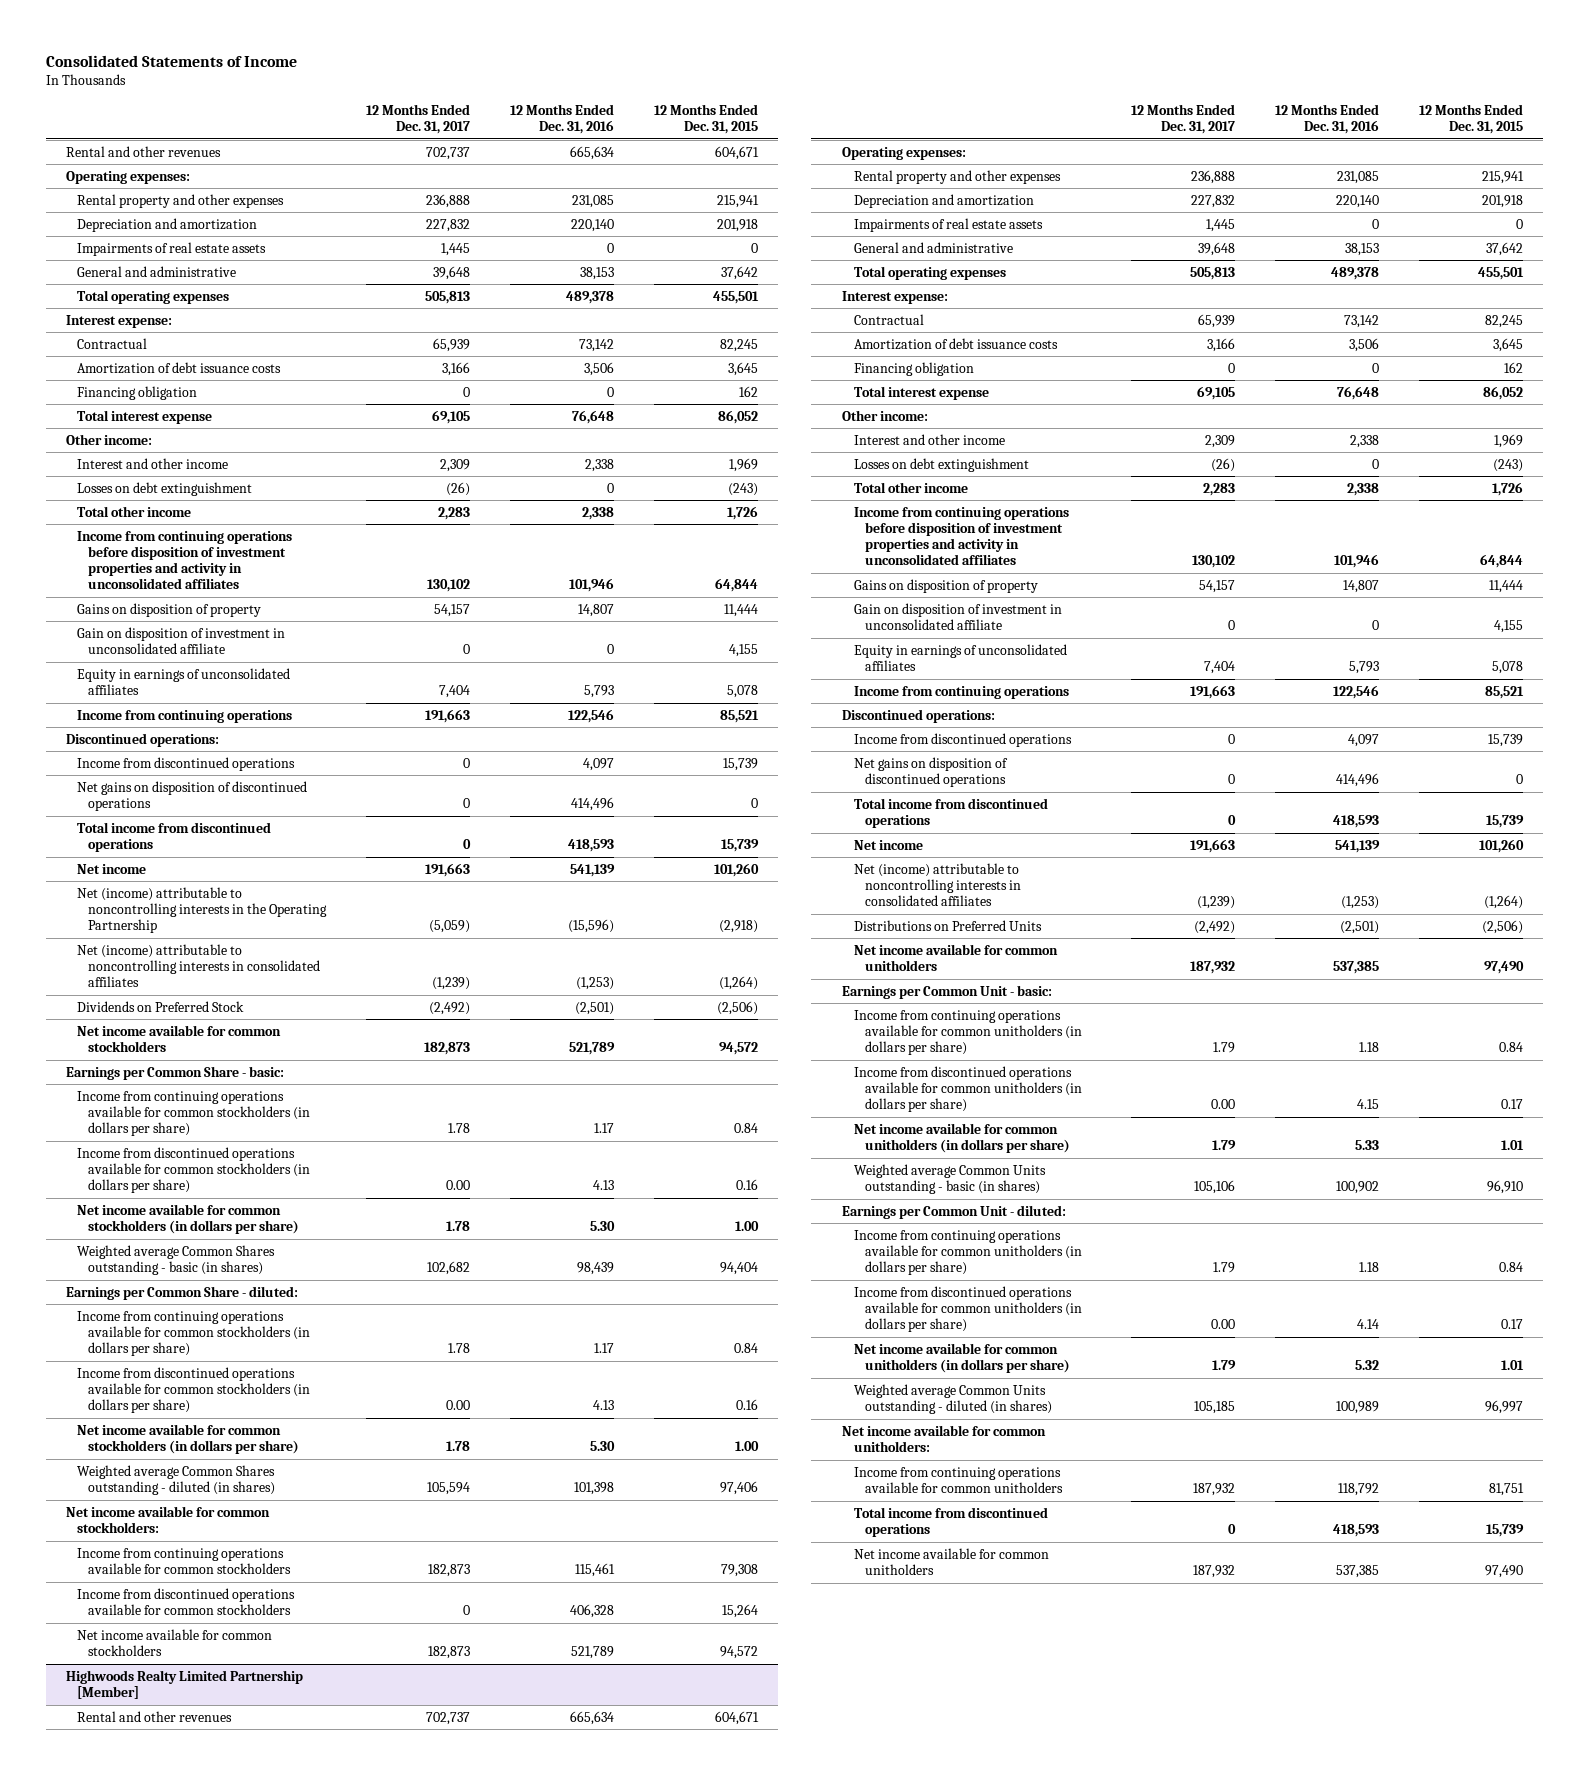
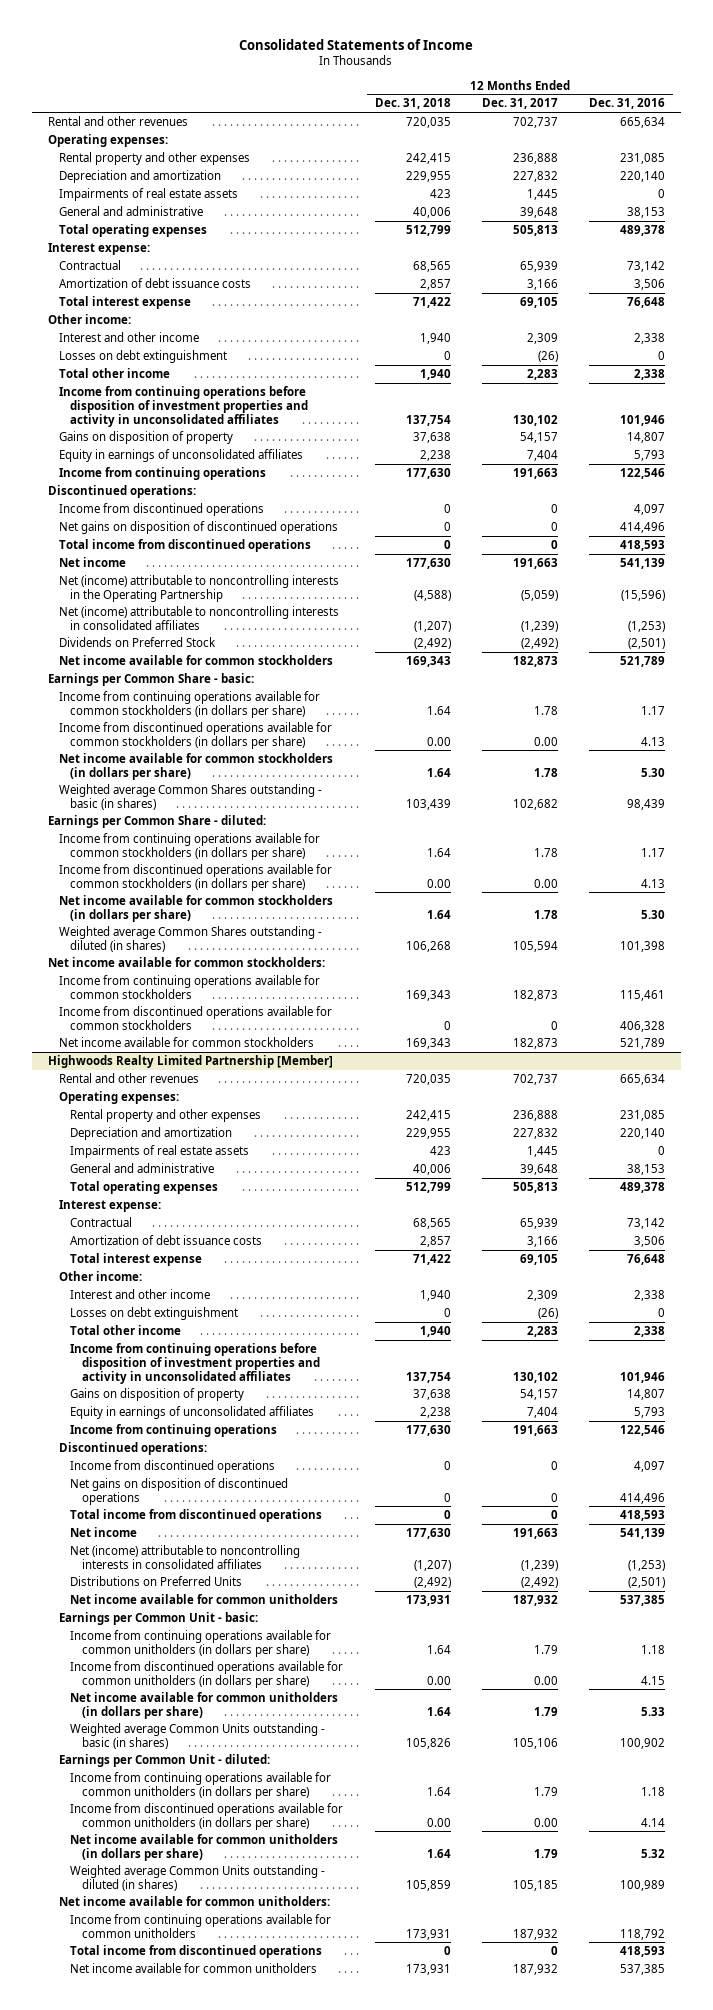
[653,103,758,135] 12 Months Ended Dec. 31, 2015 -> none
none -> [374,98,451,110] Dec. 31, 2018
[77,385,198,400] Financing obligation -> none
[77,626,286,654] Gain on disposition of investment in unconsolidated affiliate -> none
[853,361,974,376] Financing obligation -> none
[853,602,1062,630] Gain on disposition of investment in unconsolidated affiliate -> none

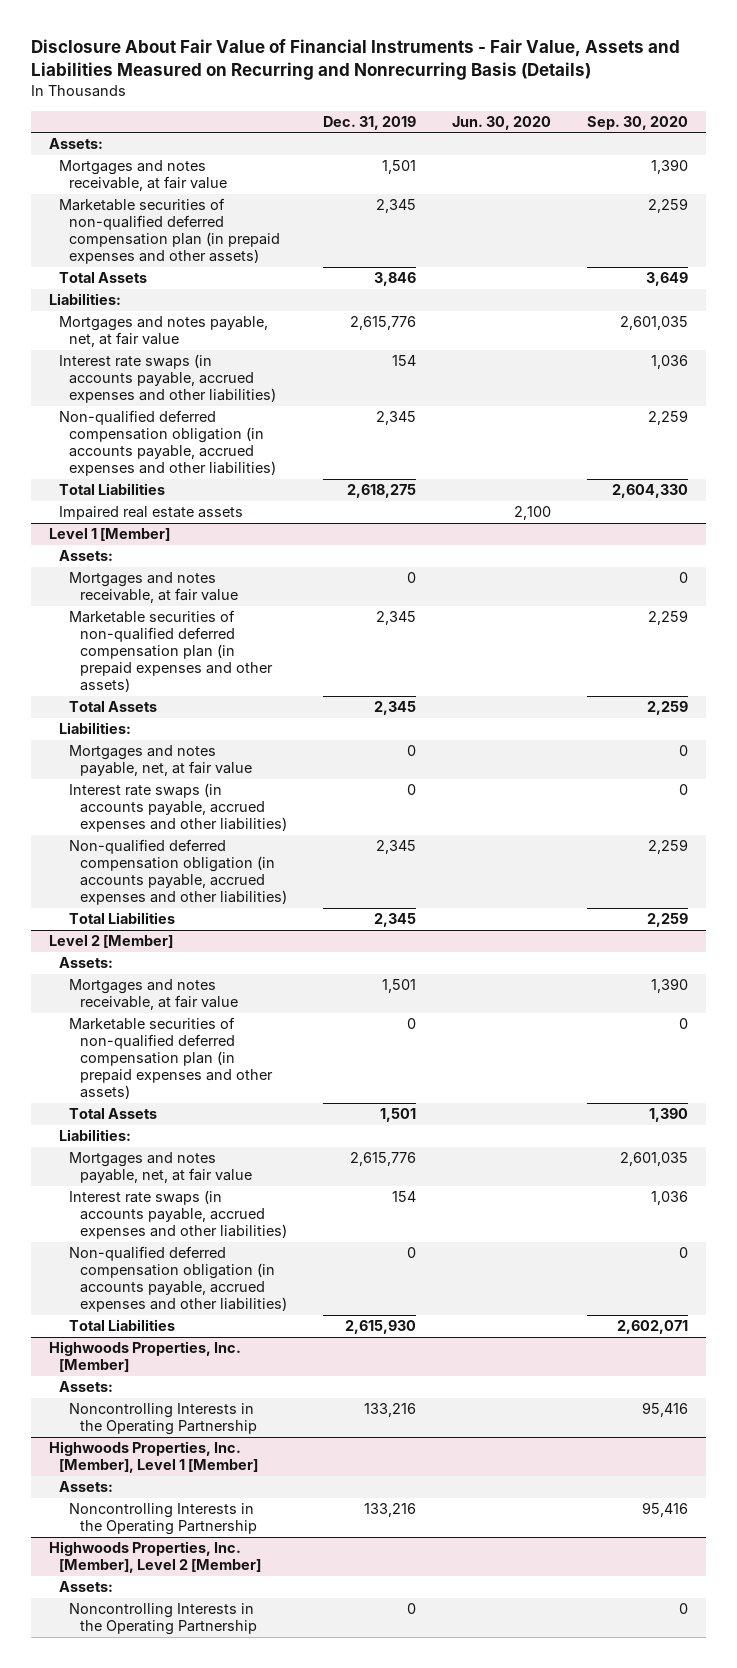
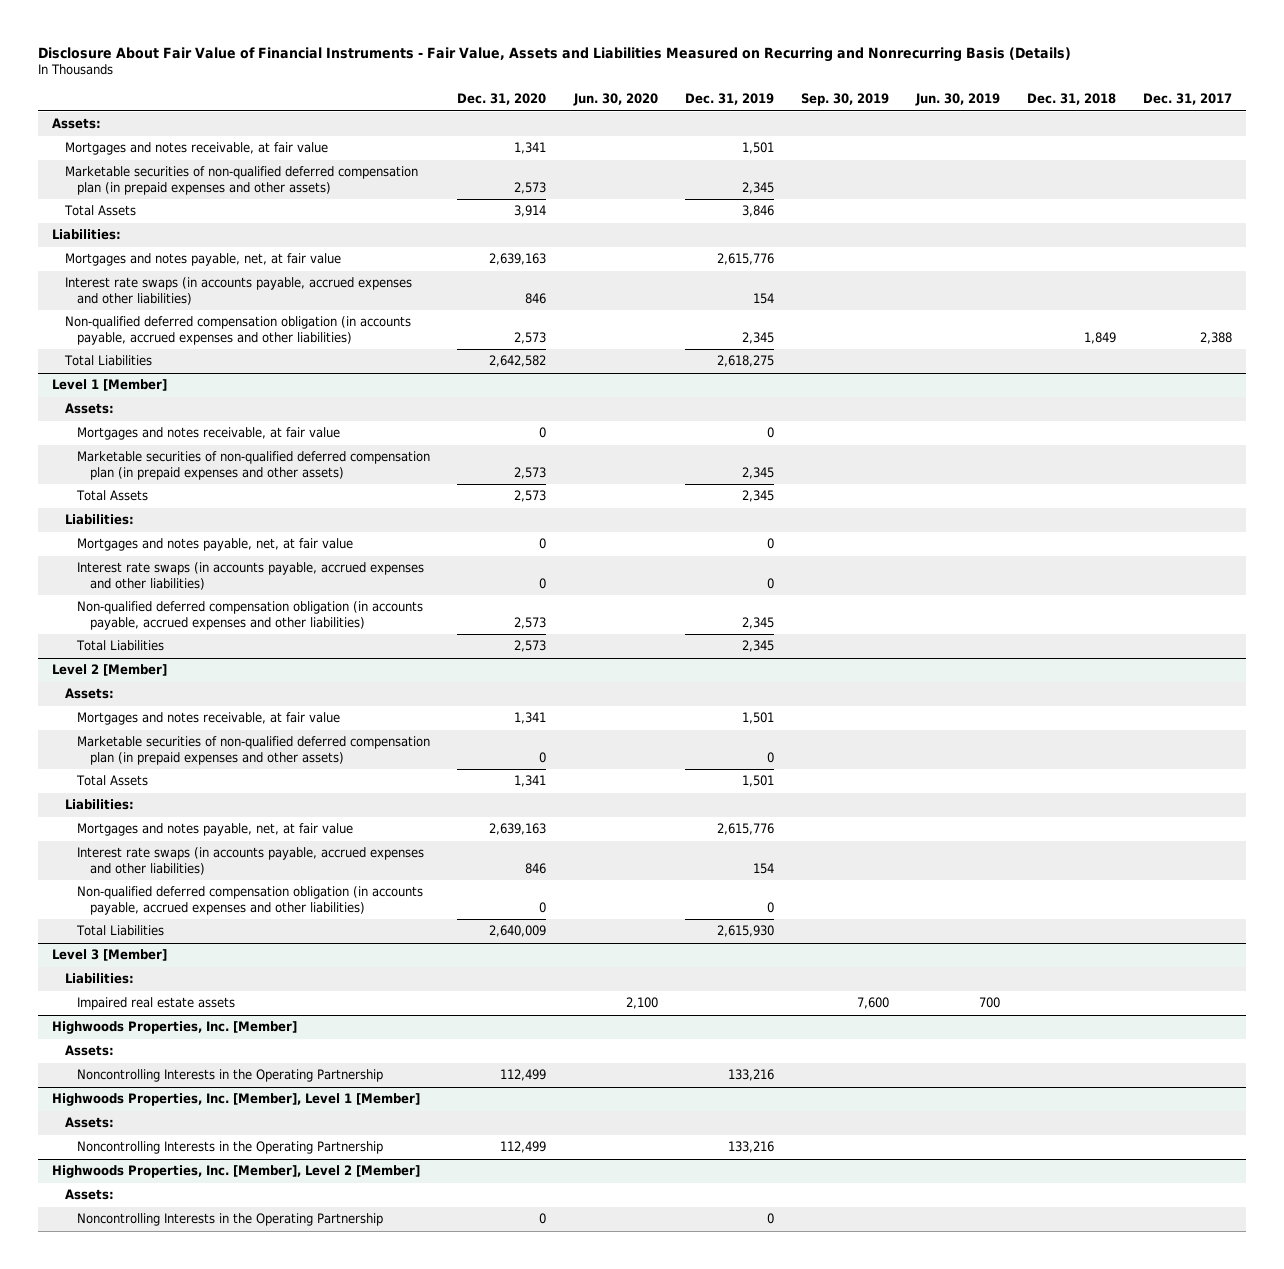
[587,115,689,130] Sep. 30, 2020 -> none
none -> [457,93,547,106] Dec. 31, 2020
none -> [800,93,889,107] Sep. 30, 2019
none -> [914,93,1000,107] Jun. 30, 2019
none -> [1027,93,1117,106] Dec. 31, 2018
none -> [1143,93,1233,106] Dec. 31, 2017
[59,506,244,521] Impaired real estate assets -> none
none -> [51,949,167,962] Level 3 [Member]
none -> [64,973,134,985] Liabilities:
none -> [77,997,236,1011] Impaired real estate assets

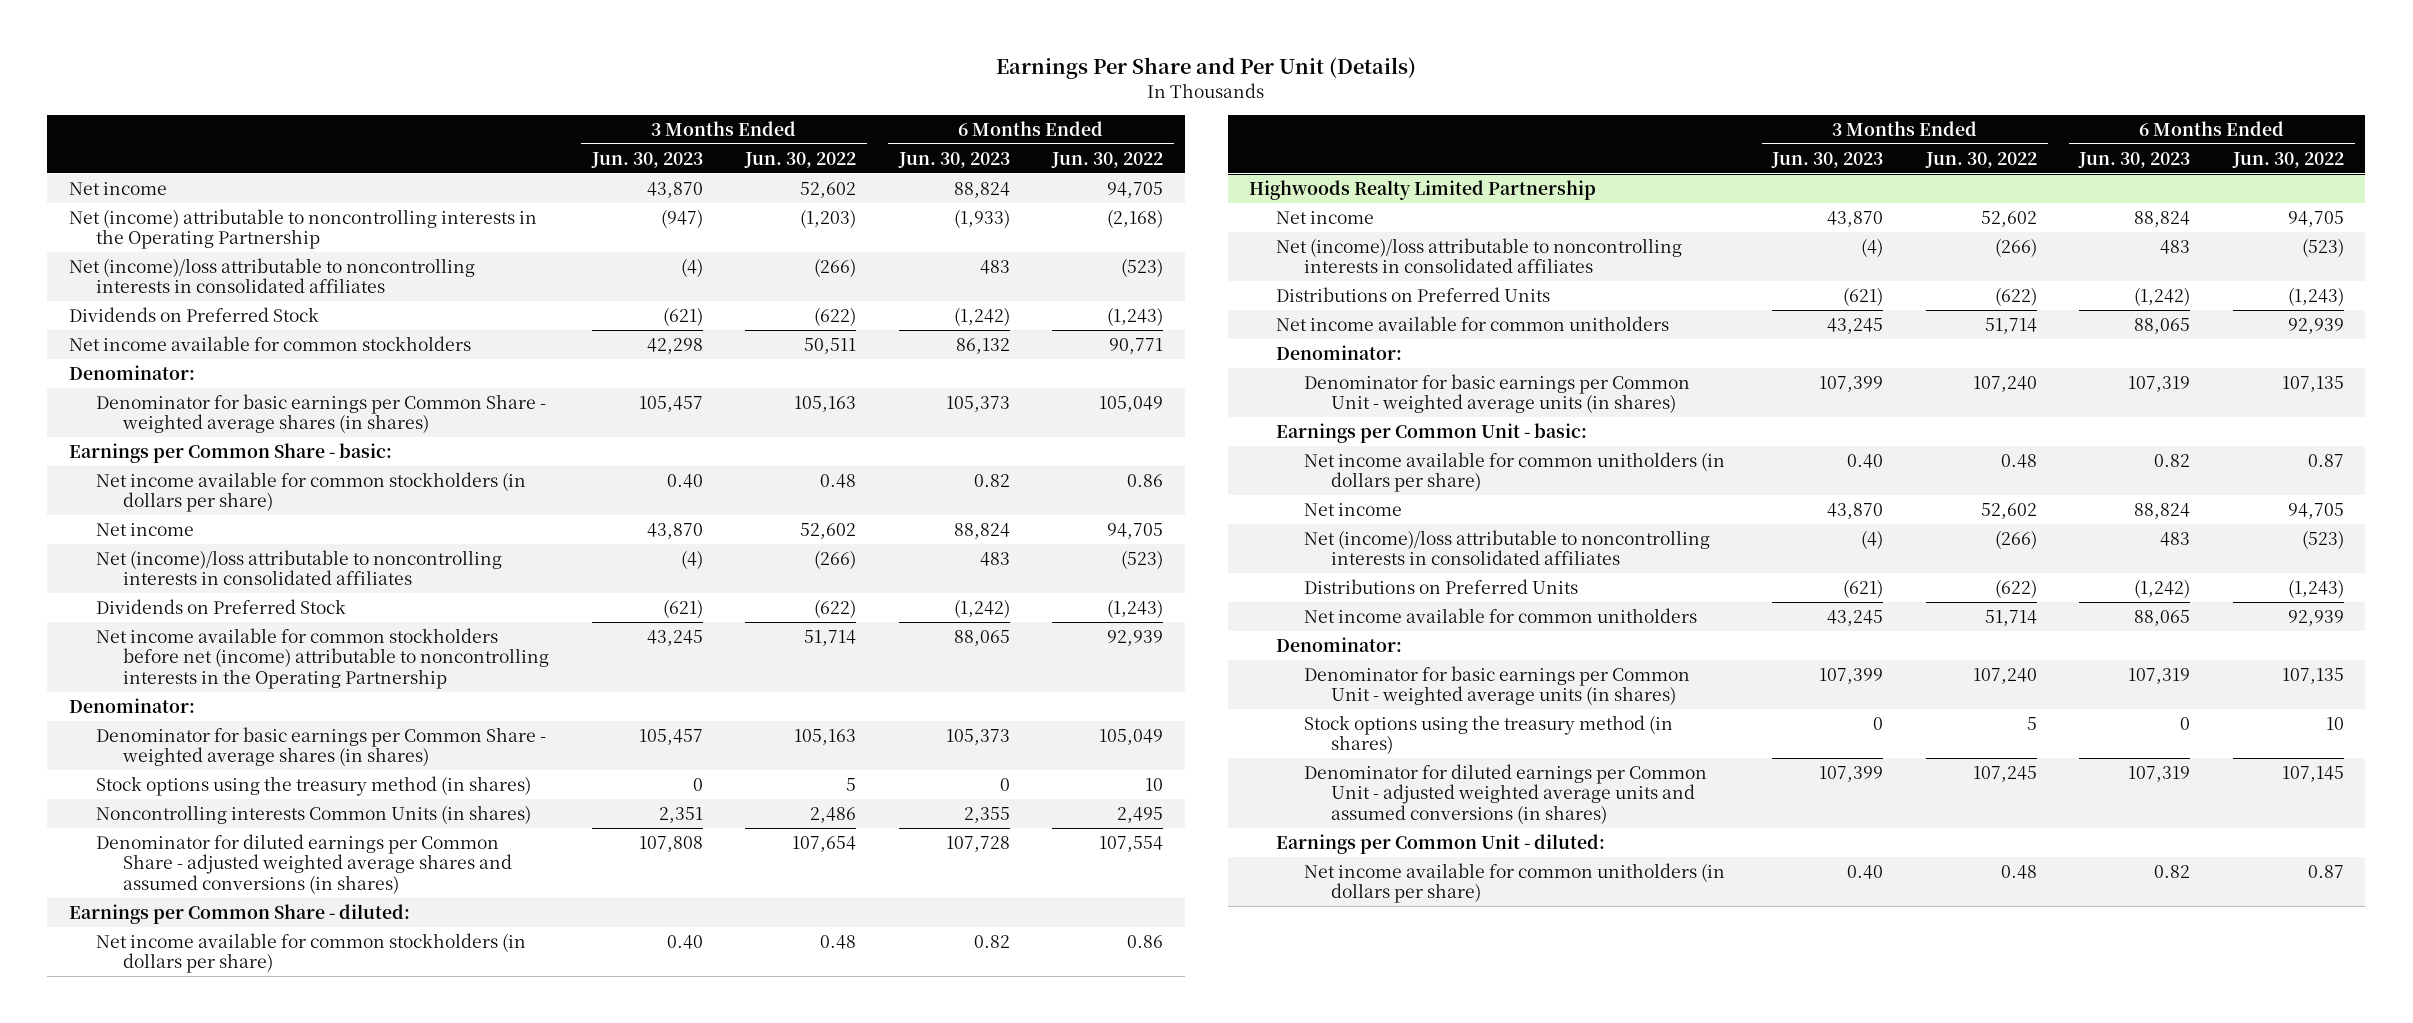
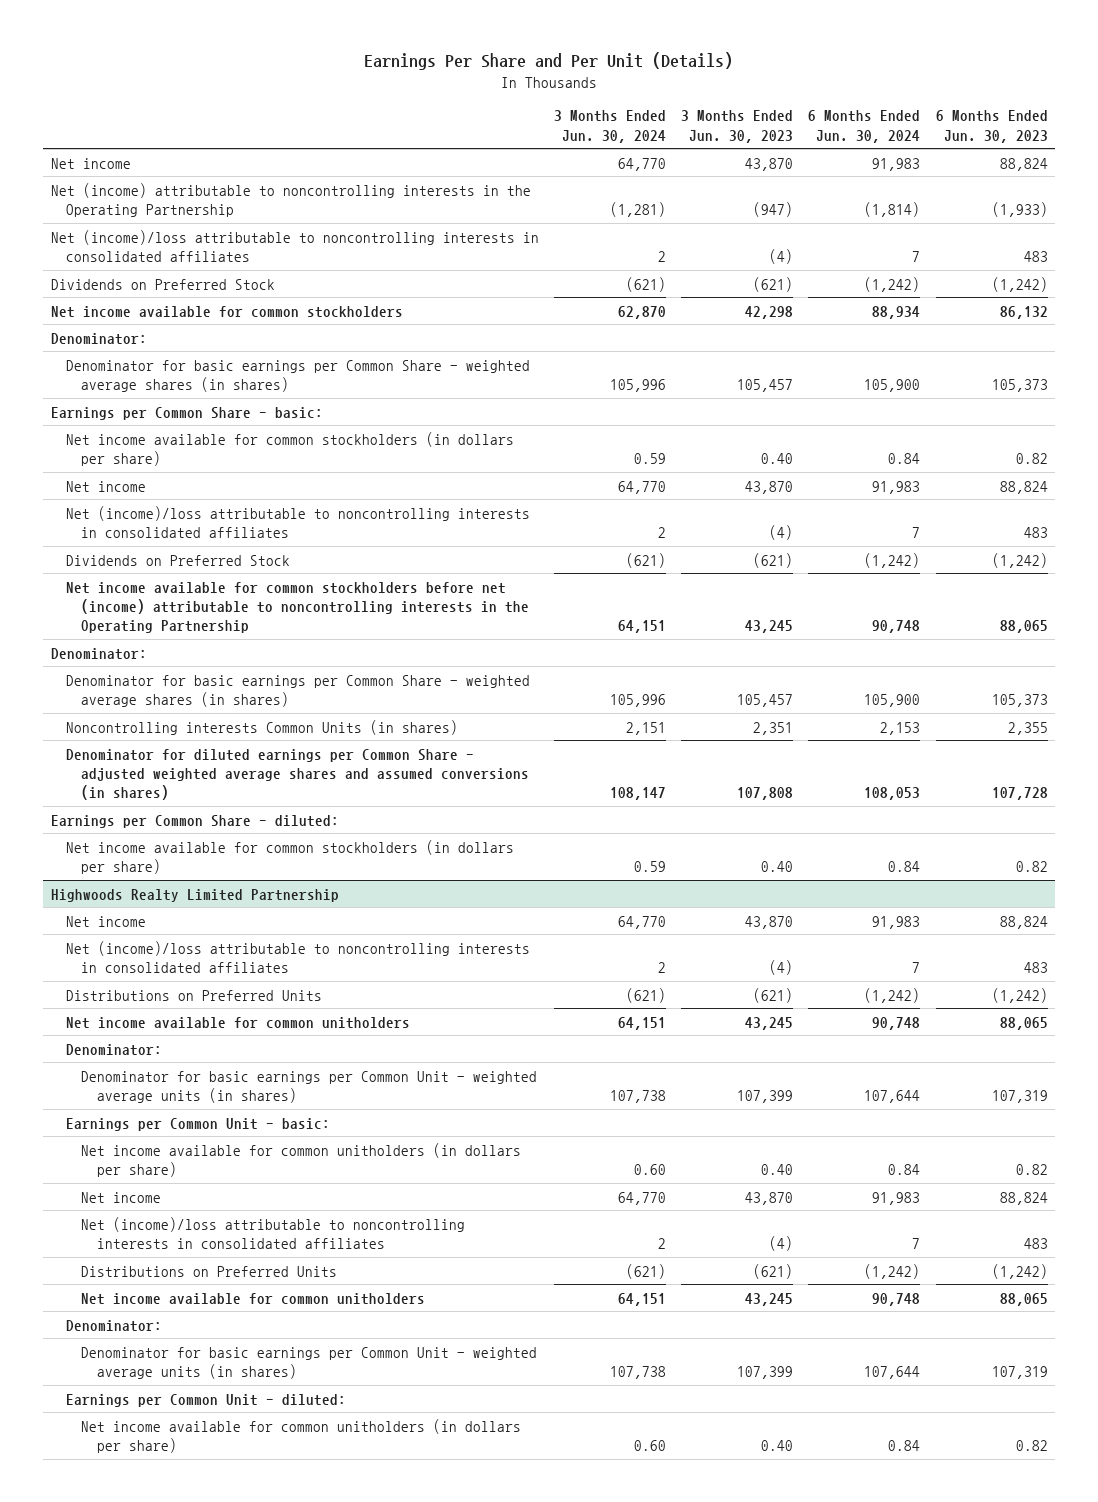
[744,151,857,168] Jun. 30, 2022 -> none
[1051,151,1164,168] Jun. 30, 2022 -> none
none -> [553,110,666,143] 3 Months Ended Jun. 30, 2024
none -> [808,110,921,143] 6 Months Ended Jun. 30, 2024
[95,775,531,796] Stock options using the treasury method (in shares) -> none
[1303,714,1673,755] Stock options using the treasury method (in shares) -> none
[1303,763,1707,824] Denominator for diluted earnings per Common Unit - adjusted weighted average units and assumed conversions (in shares) -> none

